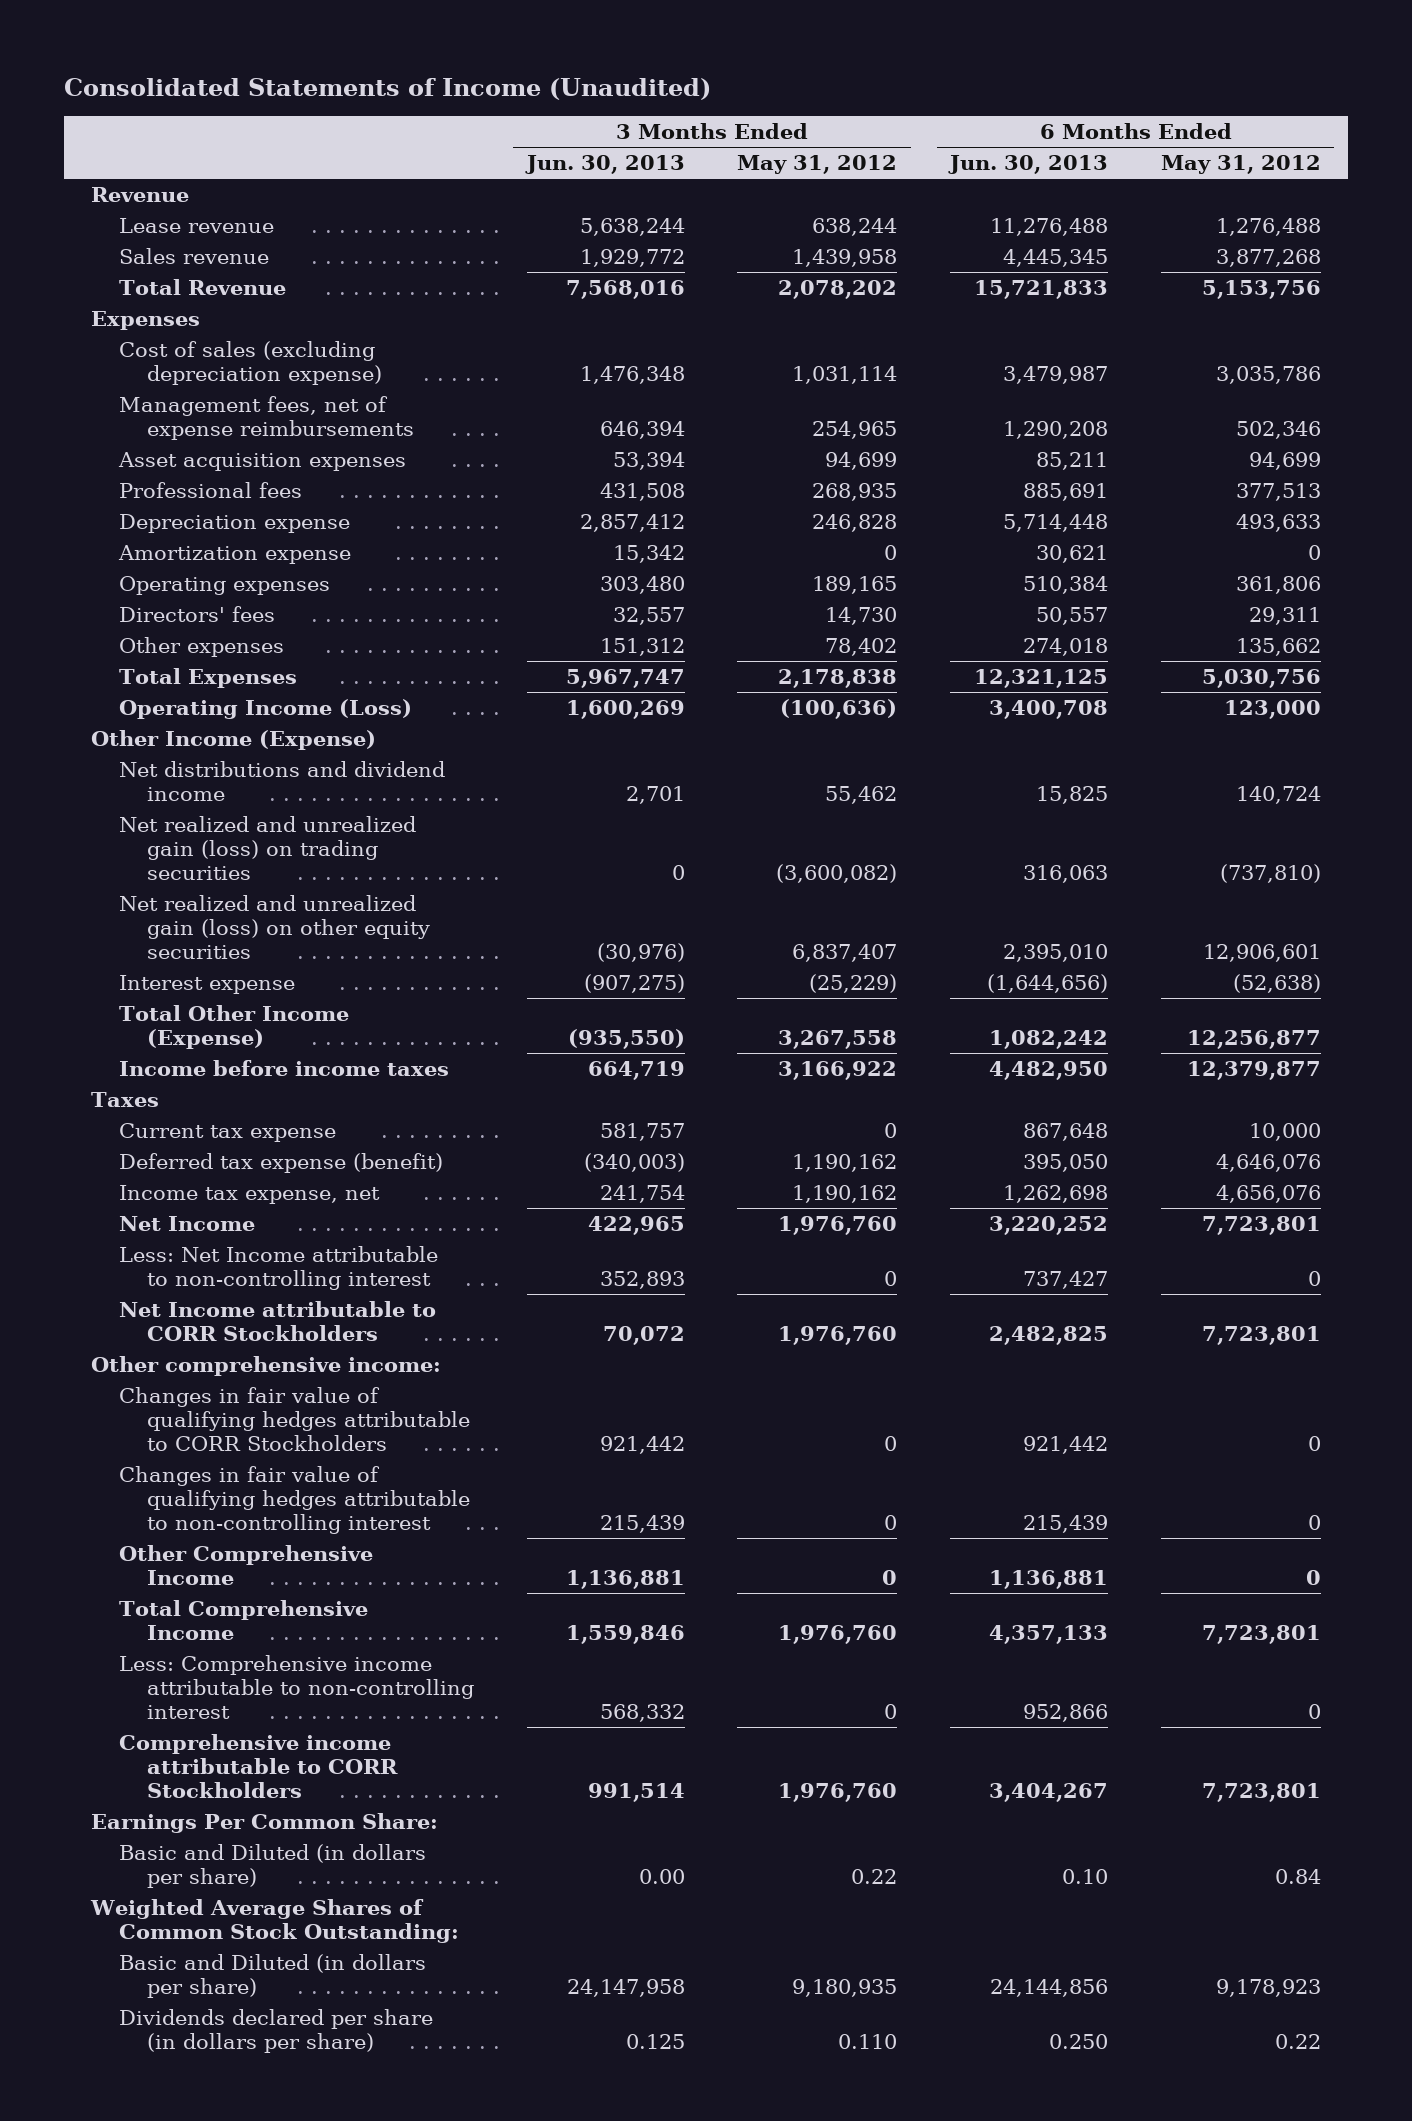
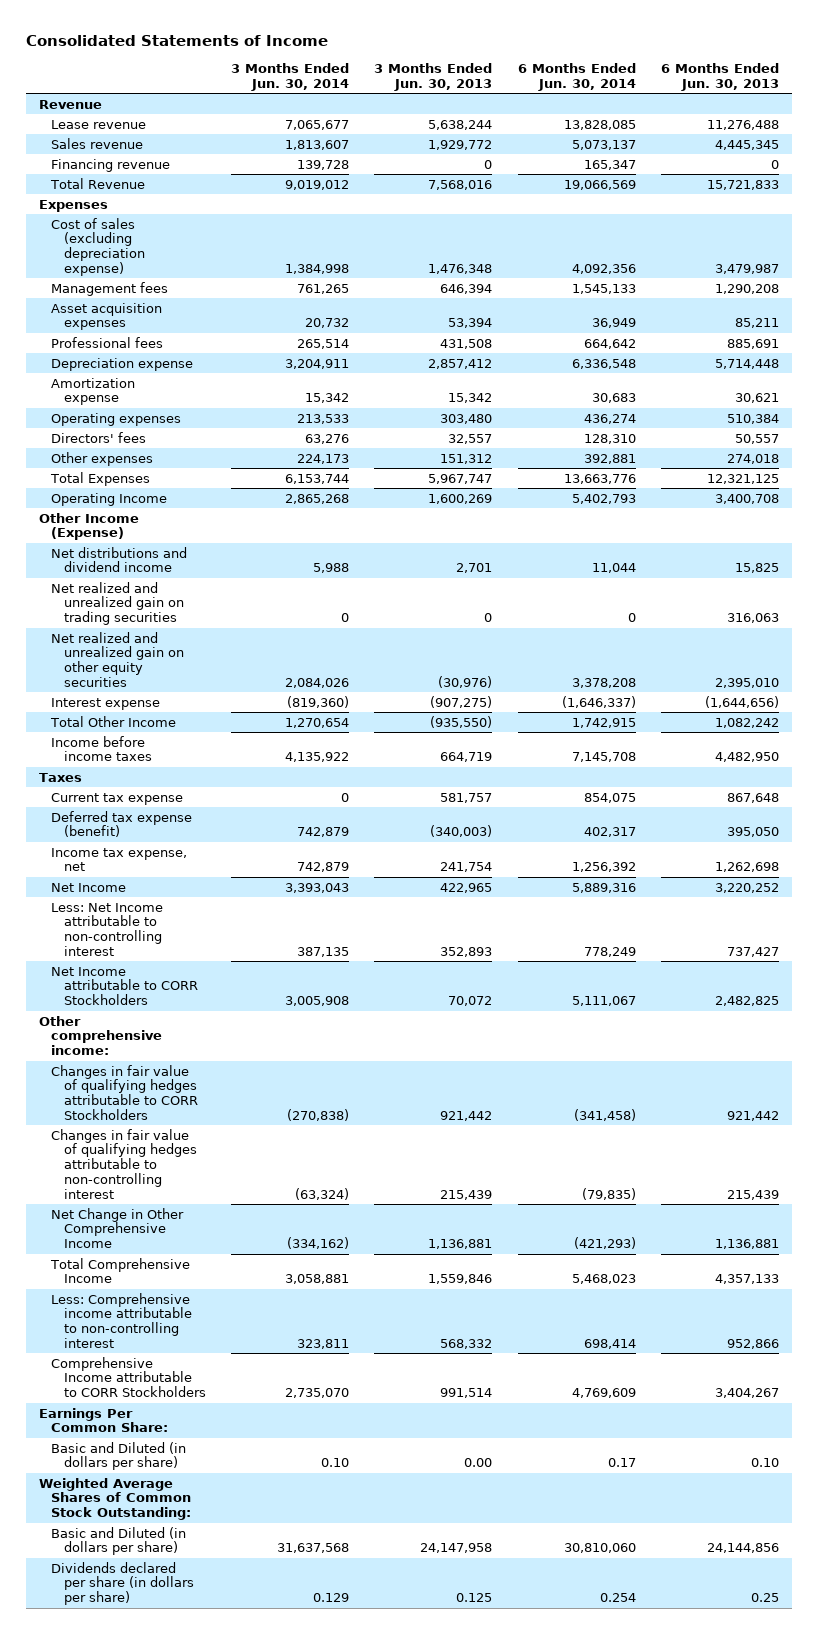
[64,78,712,101] Consolidated Statements of Income (Unaudited) -> [26,34,329,46] Consolidated Statements of Income
[737,155,898,175] May 31, 2012 -> none
[1161,155,1322,175] May 31, 2012 -> none
none -> [231,63,350,92] 3 Months Ended Jun. 30, 2014
none -> [517,63,636,92] 6 Months Ended Jun. 30, 2014
none -> [51,158,171,172] Financing revenue
[118,395,414,440] Management fees, net of expense reimbursements -> [51,281,169,296] Management fees
[118,698,412,719] Operating Income (Loss) -> [51,492,168,506] Operating Income
[118,815,416,880] Net realized and unrealized gain (loss) on trading securities -> [51,581,184,626] Net realized and unrealized gain on trading securities
[118,894,430,959] Net realized and unrealized gain (loss) on other equity securities -> [51,631,184,687] Net realized and unrealized gain on other equity securities
[118,1004,349,1049] Total Other Income (Expense) -> [50,715,177,727] Total Other Income
[118,1544,373,1585] Other Comprehensive Income -> [51,1207,185,1249] Net Change in Other Comprehensive Income
[118,1733,398,1798] Comprehensive income attributable to CORR Stockholders -> [51,1356,206,1398] Comprehensive Income attributable to CORR Stockholders
[1049,2033,1109,2049] 0.250 -> [751,1593,780,1603] 0.25

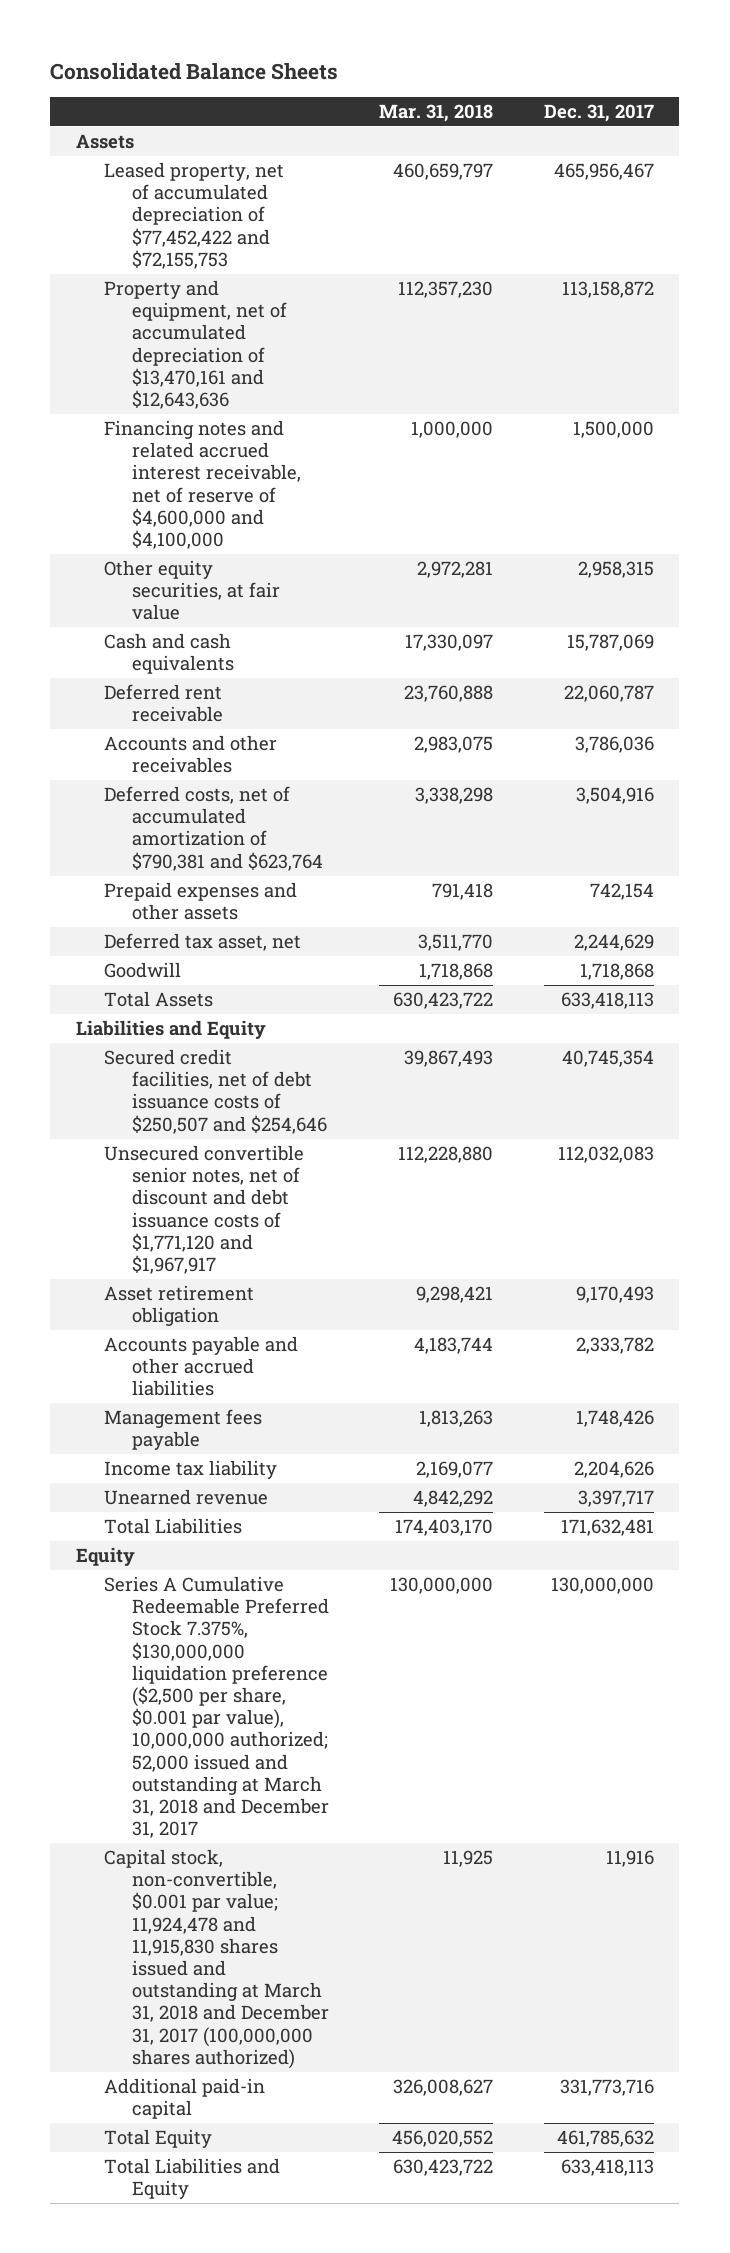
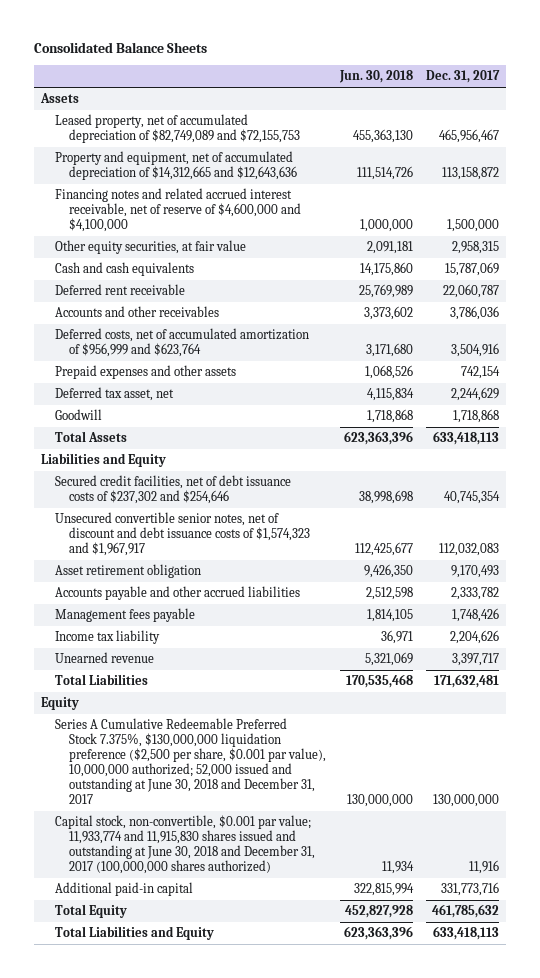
[379,103,494,122] Mar. 31, 2018 -> none
none -> [338,70,413,84] Jun. 30, 2018
[103,162,284,269] Leased property, net of accumulated depreciation of $77,452,422 and $72,155,753 -> [54,114,300,144] Leased property, net of accumulated depreciation of $82,749,089 and $72,155,753
[103,280,287,410] Property and equipment, net of accumulated depreciation of $13,470,161 and $12,643,636 -> [54,151,297,181] Property and equipment, net of accumulated depreciation of $14,312,665 and $12,643,636
[103,786,323,871] Deferred costs, net of accumulated amortization of $790,381 and $623,764 -> [54,328,309,358] Deferred costs, net of accumulated amortization of $956,999 and $623,764
[103,1049,327,1134] Secured credit facilities, net of debt issuance costs of $250,507 and $254,646 -> [54,475,291,505] Secured credit facilities, net of debt issuance costs of $237,302 and $254,646
[103,1145,304,1275] Unsecured convertible senior notes, net of discount and debt issuance costs of $1,771,120 and $1,967,917 -> [54,512,310,557] Unsecured convertible senior notes, net of discount and debt issuance costs of $1,574,323 and $1,967,917
[103,1576,329,1839] Series A Cumulative Redeemable Preferred Stock 7.375%, $130,000,000 liquidation preference ($2,500 per share, $0.001 par value), 10,000,000 authorized; 52,000 issued and outstanding at March 31, 2018 and December 31, 2017 -> [54,718,326,804] Series A Cumulative Redeemable Preferred Stock 7.375%, $130,000,000 liquidation preference ($2,500 per share, $0.001 par value), 10,000,000 authorized; 52,000 issued and outstanding at June 30, 2018 and December 31, 2017
[103,1849,329,2069] Capital stock, non-convertible, $0.001 par value; 11,924,478 and 11,915,830 shares issued and outstanding at March 31, 2018 and December 31, 2017 (100,000,000 shares authorized) -> [54,815,315,874] Capital stock, non-convertible, $0.001 par value; 11,933,774 and 11,915,830 shares issued and outstanding at June 30, 2018 and December 31, 2017 (100,000,000 shares authorized)

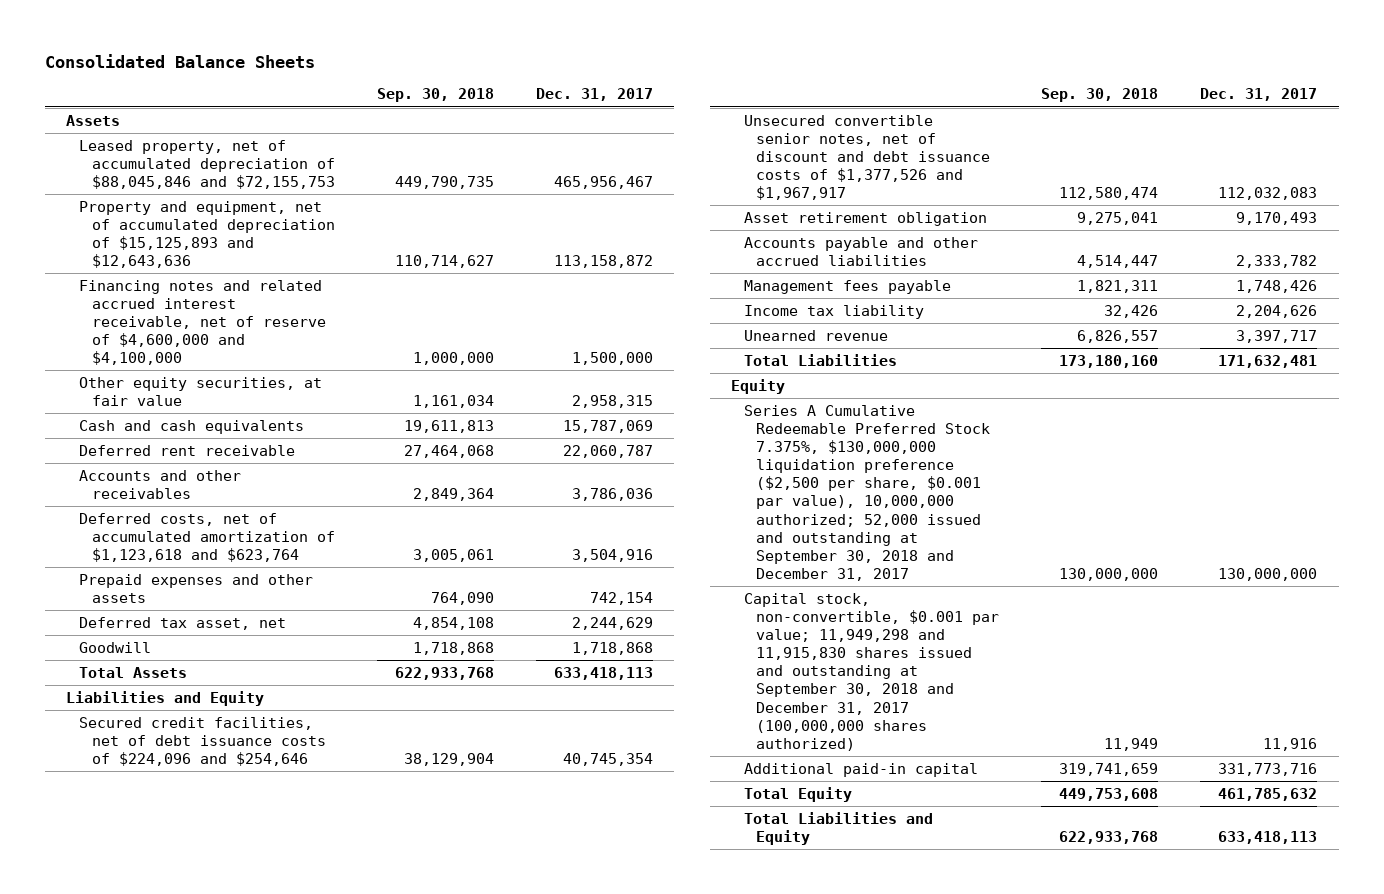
[338,70,413,84] Jun. 30, 2018 -> none
none -> [376,88,494,103] Sep. 30, 2018
[54,114,300,144] Leased property, net of accumulated depreciation of $82,749,089 and $72,155,753 -> [79,139,335,189] Leased property, net of accumulated depreciation of $88,045,846 and $72,155,753
[54,151,297,181] Property and equipment, net of accumulated depreciation of $14,312,665 and $12,643,636 -> [79,200,335,269] Property and equipment, net of accumulated depreciation of $15,125,893 and $12,643,636
[54,328,309,358] Deferred costs, net of accumulated amortization of $956,999 and $623,764 -> [79,512,335,562] Deferred costs, net of accumulated amortization of $1,123,618 and $623,764
[54,475,291,505] Secured credit facilities, net of debt issuance costs of $237,302 and $254,646 -> [79,716,326,766] Secured credit facilities, net of debt issuance costs of $224,096 and $254,646
[54,512,310,557] Unsecured convertible senior notes, net of discount and debt issuance costs of $1,574,323 and $1,967,917 -> [743,114,991,201] Unsecured convertible senior notes, net of discount and debt issuance costs of $1,377,526 and $1,967,917
[54,718,326,804] Series A Cumulative Redeemable Preferred Stock 7.375%, $130,000,000 liquidation preference ($2,500 per share, $0.001 par value), 10,000,000 authorized; 52,000 issued and outstanding at June 30, 2018 and December 31, 2017 -> [743,404,991,582] Series A Cumulative Redeemable Preferred Stock 7.375%, $130,000,000 liquidation preference ($2,500 per share, $0.001 par value), 10,000,000 authorized; 52,000 issued and outstanding at September 30, 2018 and December 31, 2017
[54,815,315,874] Capital stock, non-convertible, $0.001 par value; 11,933,774 and 11,915,830 shares issued and outstanding at June 30, 2018 and December 31, 2017 (100,000,000 shares authorized) -> [743,592,1000,751] Capital stock, non-convertible, $0.001 par value; 11,949,298 and 11,915,830 shares issued and outstanding at September 30, 2018 and December 31, 2017 (100,000,000 shares authorized)

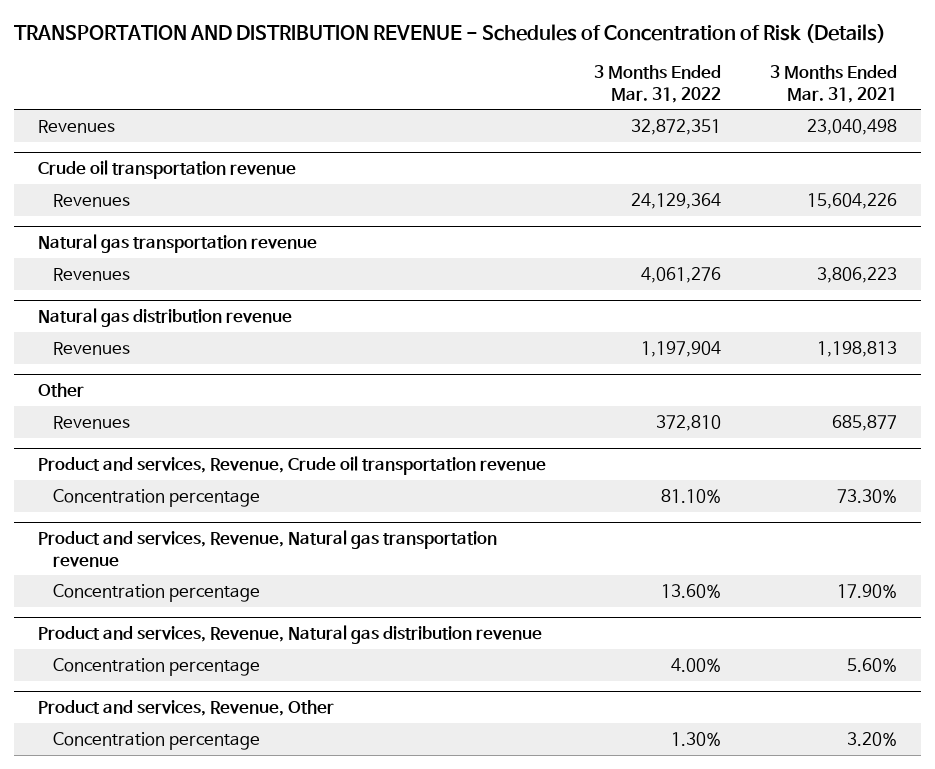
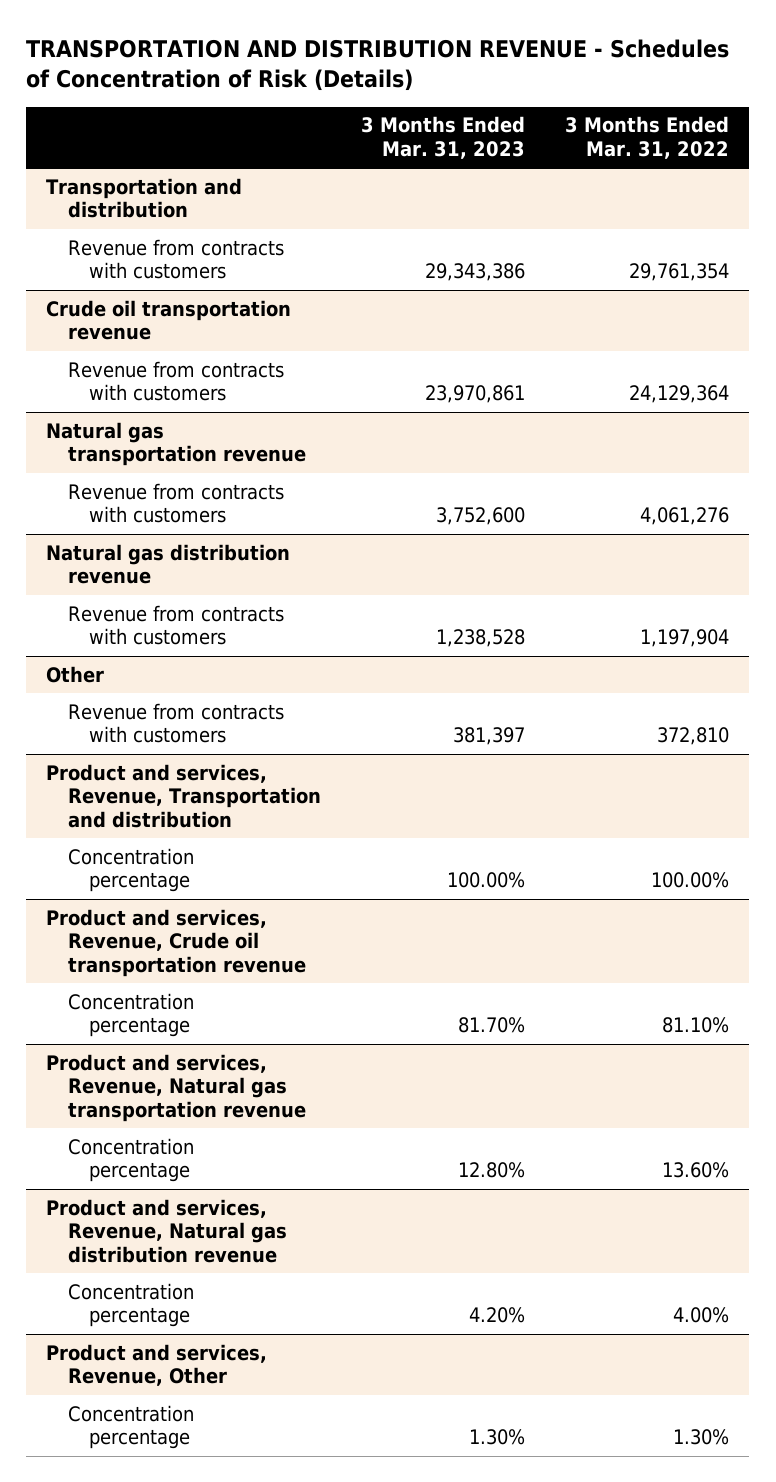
[769,65,897,103] 3 Months Ended Mar. 31, 2021 -> none
none -> [360,116,525,159] 3 Months Ended Mar. 31, 2023
[37,119,115,133] Revenues -> none
none -> [46,177,243,219] Transportation and distribution
none -> [67,238,284,280] Revenue from contracts with customers
[52,193,130,207] Revenues -> [67,360,284,402] Revenue from contracts with customers
[52,267,130,281] Revenues -> [67,482,284,524] Revenue from contracts with customers
[52,341,130,355] Revenues -> [67,604,284,646] Revenue from contracts with customers
[52,415,130,429] Revenues -> [67,702,284,744] Revenue from contracts with customers
none -> [46,763,321,828] Product and services, Revenue, Transportation and distribution
none -> [67,847,194,893] Concentration percentage

